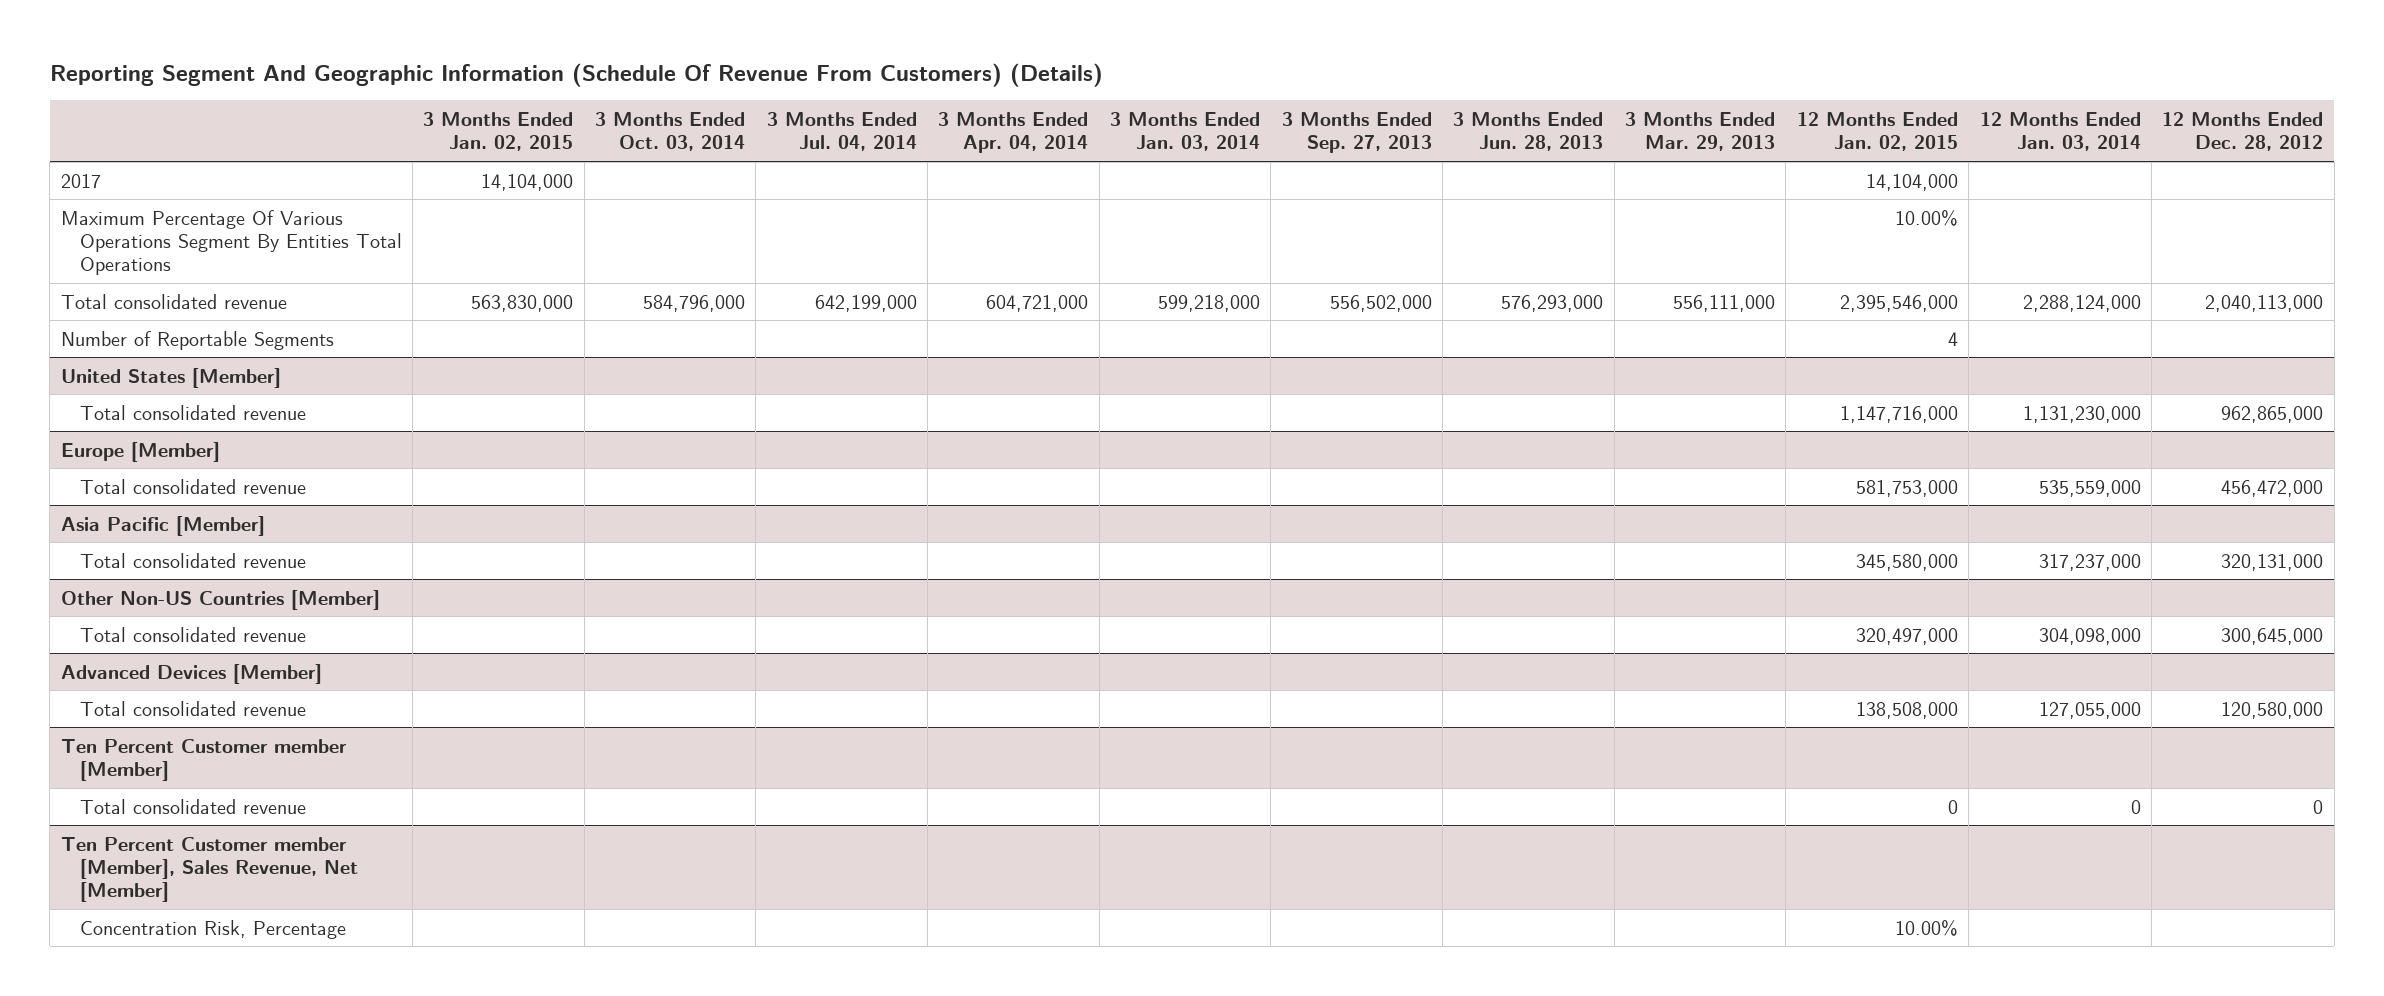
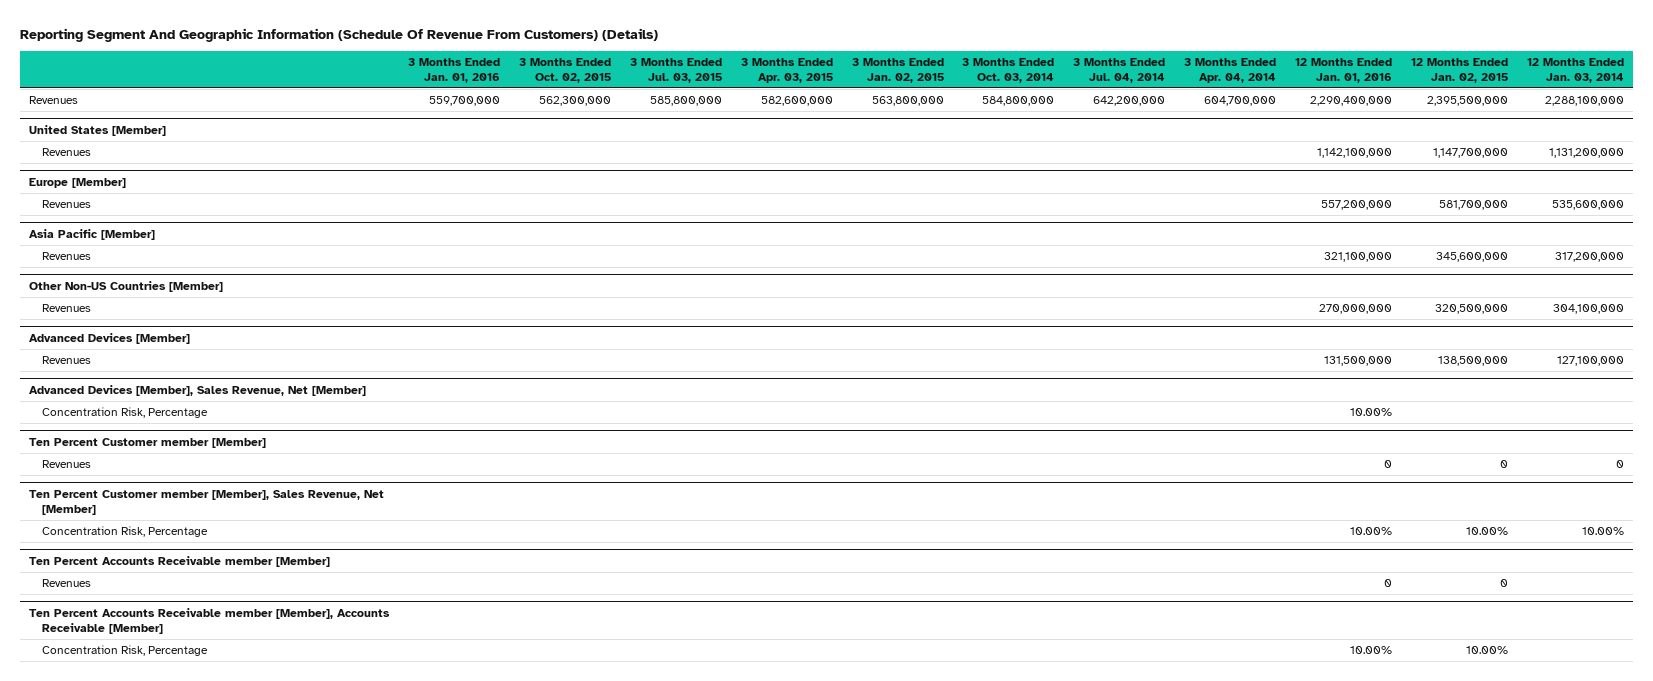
[1110,112,1261,152] 3 Months Ended Jan. 03, 2014 -> none
[1281,112,1432,154] 3 Months Ended Sep. 27, 2013 -> none
[1453,112,1604,152] 3 Months Ended Jun. 28, 2013 -> none
[1625,112,1776,152] 3 Months Ended Mar. 29, 2013 -> none
[2162,112,2324,152] 12 Months Ended Dec. 28, 2012 -> none
none -> [408,57,501,83] 3 Months Ended Jan. 01, 2016
none -> [519,57,612,83] 3 Months Ended Oct. 02, 2015
none -> [629,57,722,83] 3 Months Ended Jul. 03, 2015
none -> [740,57,833,83] 3 Months Ended Apr. 03, 2015
none -> [1294,57,1392,83] 12 Months Ended Jan. 01, 2016
[60,173,101,188] 2017 -> none
[60,209,402,275] Maximum Percentage Of Various Operations Segment By Entities Total Operations -> none
[60,293,287,309] Total consolidated revenue -> none
[60,330,334,350] Number of Reportable Segments -> none
none -> [29,96,79,105] Revenues
[79,404,306,420] Total consolidated revenue -> none
none -> [41,148,91,157] Revenues
[79,478,306,494] Total consolidated revenue -> none
none -> [41,200,91,209] Revenues
[79,552,306,568] Total consolidated revenue -> none
none -> [41,252,91,261] Revenues
[79,626,306,642] Total consolidated revenue -> none
none -> [41,304,91,313] Revenues
[79,700,306,716] Total consolidated revenue -> none
none -> [41,356,91,365] Revenues
none -> [29,384,367,396] Advanced Devices [Member], Sales Revenue, Net [Member]
none -> [41,407,208,419] Concentration Risk, Percentage
[79,798,306,814] Total consolidated revenue -> [41,460,91,469] Revenues
none -> [41,526,208,538] Concentration Risk, Percentage
none -> [29,555,331,567] Ten Percent Accounts Receivable member [Member]
none -> [41,579,91,588] Revenues
none -> [29,607,391,634] Ten Percent Accounts Receivable member [Member], Accounts Receivable [Member]

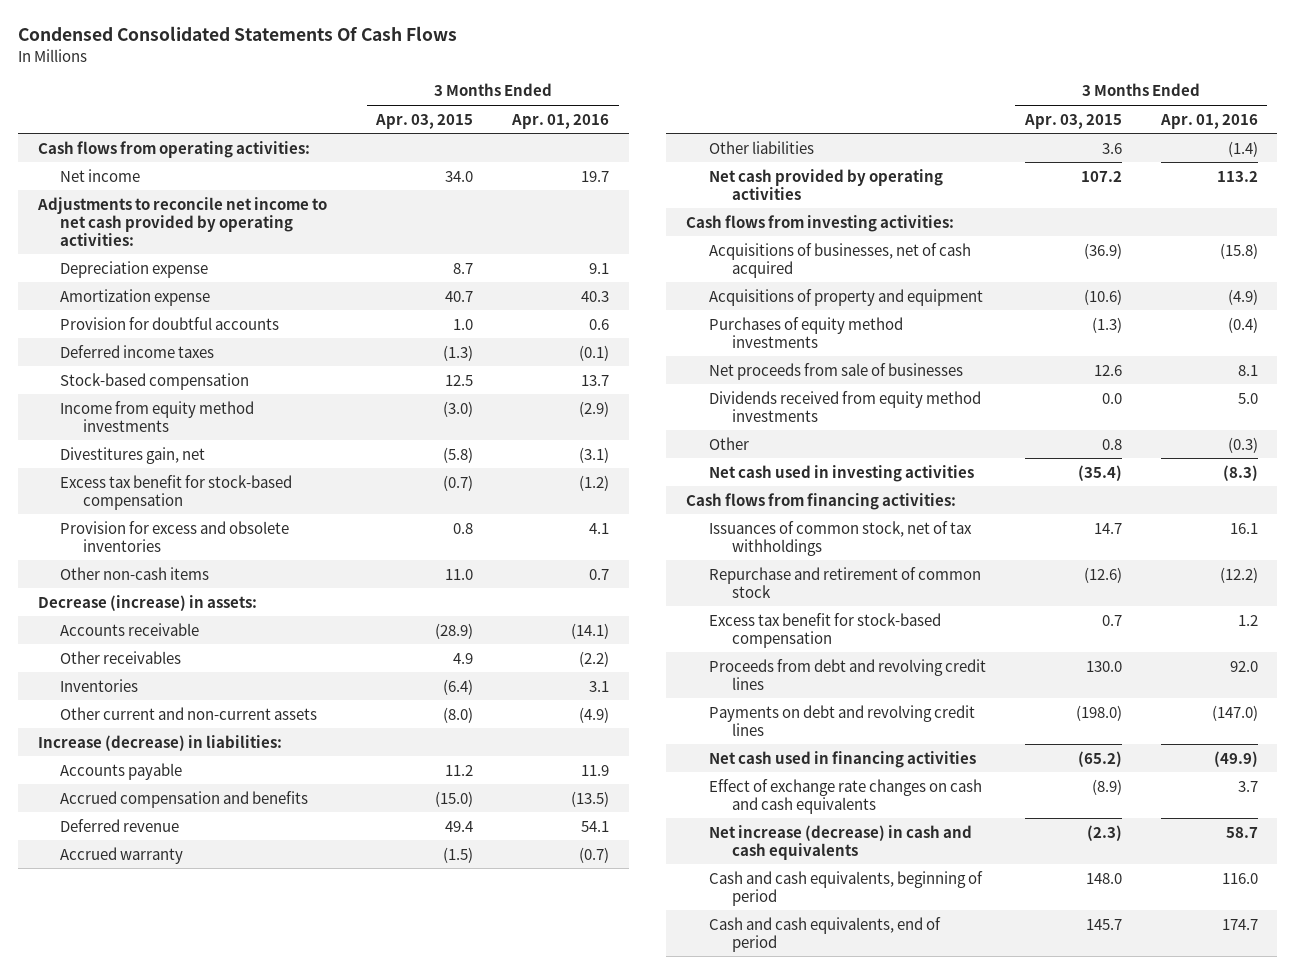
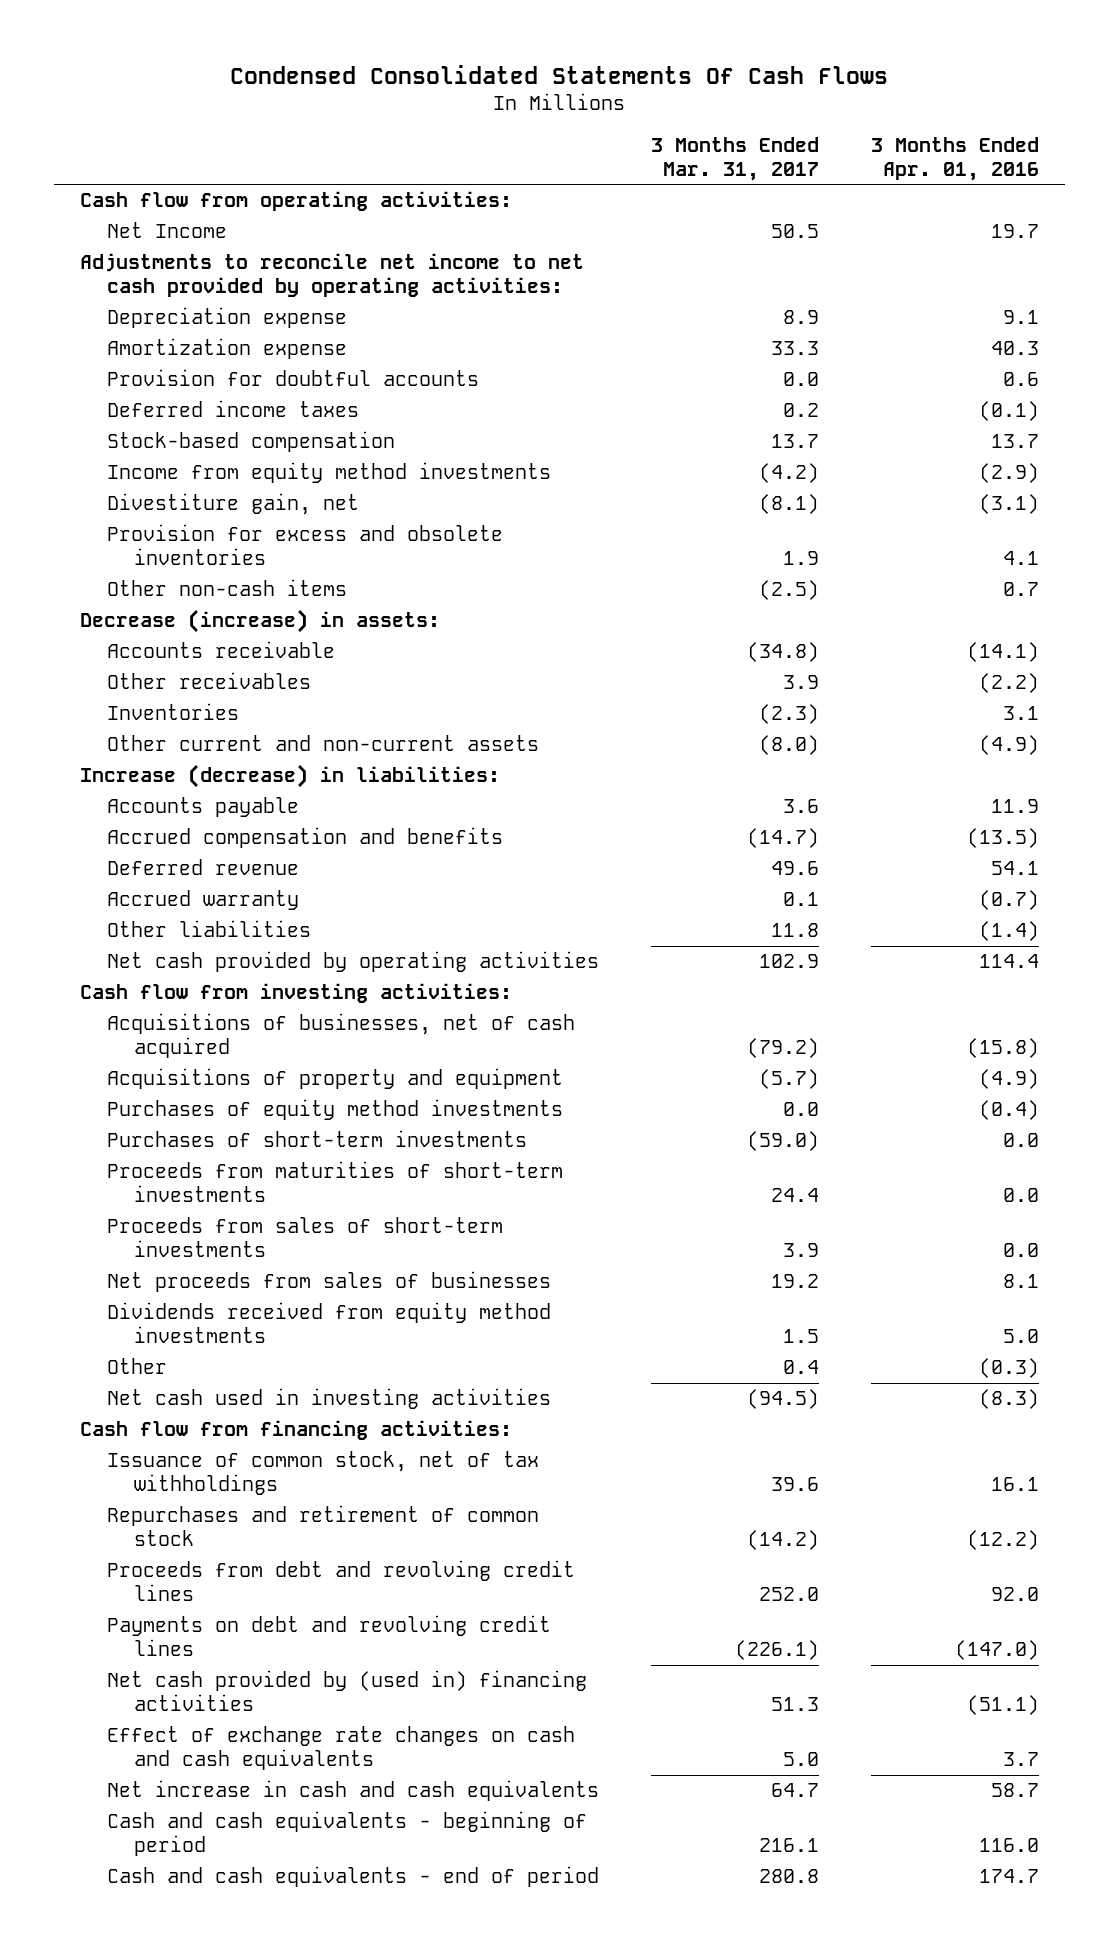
[375,113,474,129] Apr. 03, 2015 -> none
none -> [650,136,819,181] 3 Months Ended Mar. 31, 2017
[37,140,310,158] Cash flows from operating activities: -> [79,191,512,212] Cash flow from operating activities:
[60,168,141,182] Net income -> [107,222,228,239] Net Income
[60,474,293,510] Excess tax benefit for stock-based compensation -> none
[60,446,206,464] Divestitures gain, net -> [107,493,360,516] Divestiture gain, net
[1216,170,1258,182] 113.2 -> [978,954,1039,969] 114.4
[685,214,954,232] Cash flows from investing activities: -> [79,983,512,1004] Cash flow from investing activities:
none -> [107,1130,528,1148] Purchases of short-term investments
none -> [107,1161,564,1203] Proceeds from maturities of short-term investments
none -> [107,1217,504,1258] Proceeds from sales of short-term investments
[708,362,963,380] Net proceeds from sale of businesses -> [107,1271,552,1293] Net proceeds from sales of businesses
[708,612,941,648] Excess tax benefit for stock-based compensation -> none
[685,492,956,510] Cash flows from financing activities: -> [79,1420,512,1441] Cash flow from financing activities:
[708,520,972,556] Issuances of common stock, net of tax withholdings -> [107,1451,540,1496] Issuance of common stock, net of tax withholdings
[708,566,981,598] Repurchase and retirement of common stock -> [107,1505,540,1547] Repurchases and retirement of common stock
[708,750,976,768] Net cash used in financing activities -> [107,1670,588,1712] Net cash provided by (used in) financing activities
[1213,750,1258,767] (49.9) -> [966,1695,1039,1716] (51.1)
[708,824,972,860] Net increase (decrease) in cash and cash equivalents -> [107,1780,600,1802] Net increase in cash and cash equivalents
[708,870,983,906] Cash and cash equivalents, beginning of period -> [107,1811,588,1857] Cash and cash equivalents - beginning of period
[708,916,941,952] Cash and cash equivalents, end of period -> [107,1866,600,1888] Cash and cash equivalents - end of period

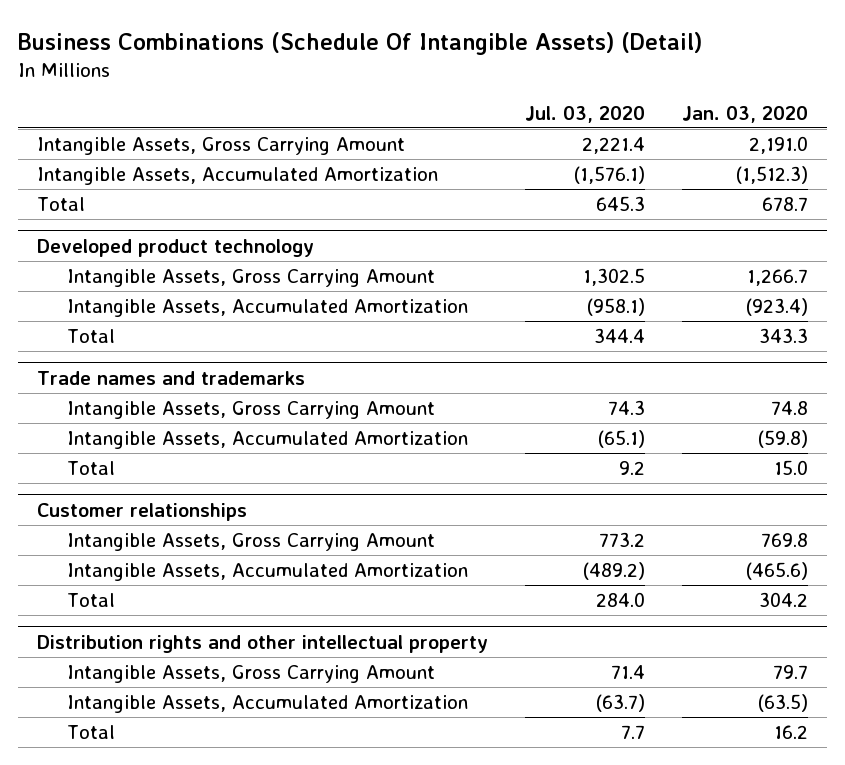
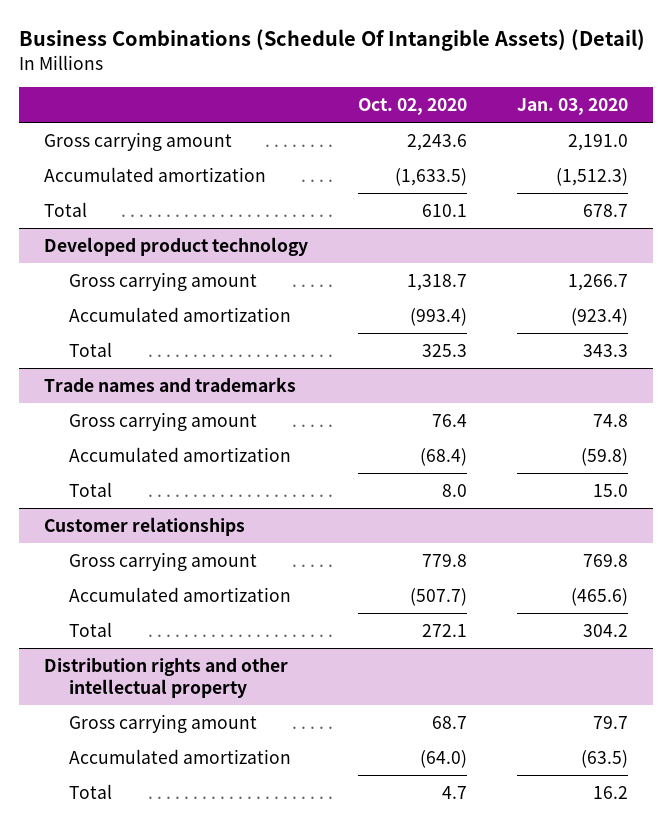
[525,105,646,123] Jul. 03, 2020 -> none
none -> [357,97,467,115] Oct. 02, 2020
[36,136,405,155] Intangible Assets, Gross Carrying Amount -> [43,131,232,151] Gross carrying amount
[36,166,438,185] Intangible Assets, Accumulated Amortization -> [43,166,266,182] Accumulated amortization
[67,268,436,287] Intangible Assets, Gross Carrying Amount -> [69,271,258,291] Gross carrying amount
[67,298,469,317] Intangible Assets, Accumulated Amortization -> [69,306,292,322] Accumulated amortization
[67,400,436,419] Intangible Assets, Gross Carrying Amount -> [69,411,258,431] Gross carrying amount
[67,430,469,449] Intangible Assets, Accumulated Amortization -> [69,446,292,462] Accumulated amortization
[67,532,436,551] Intangible Assets, Gross Carrying Amount -> [69,551,258,571] Gross carrying amount
[67,562,469,581] Intangible Assets, Accumulated Amortization -> [69,586,292,602] Accumulated amortization
[67,664,436,683] Intangible Assets, Gross Carrying Amount -> [69,713,258,733] Gross carrying amount
[67,694,469,713] Intangible Assets, Accumulated Amortization -> [69,748,292,764] Accumulated amortization

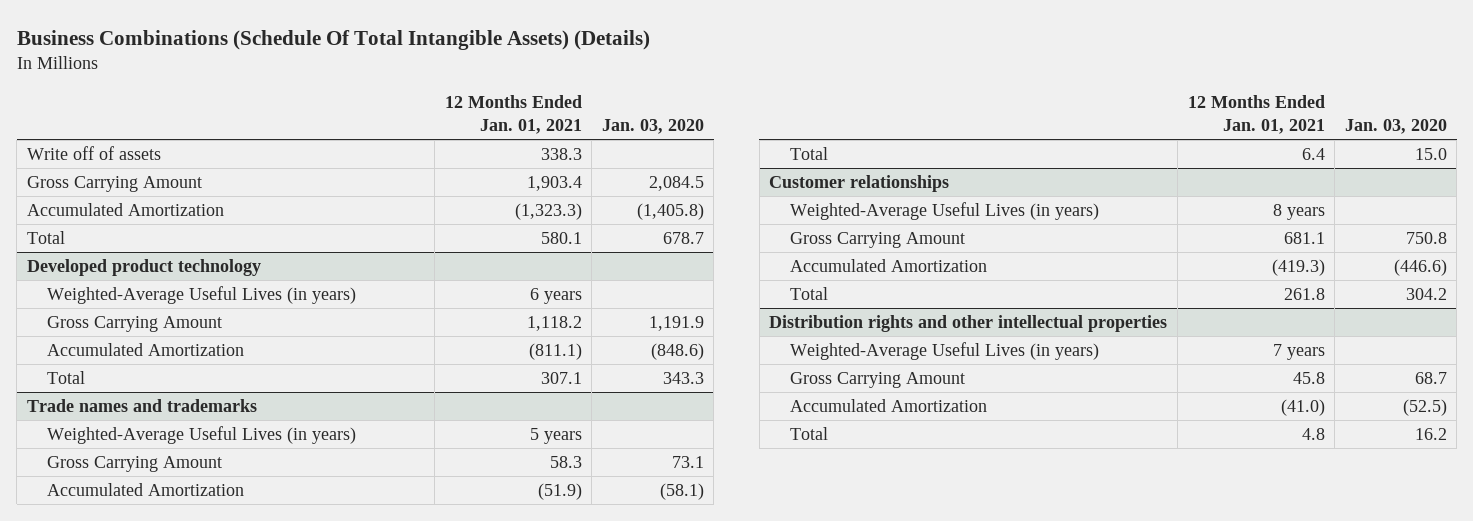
[18,28,645,51] Business Combinations (Schedule Of Intangible Assets) (Detail) -> [16,29,650,50] Business Combinations (Schedule Of Total Intangible Assets) (Details)
[357,97,467,115] Oct. 02, 2020 -> none
none -> [444,94,582,135] 12 Months Ended Jan. 01, 2021
none -> [26,146,161,161] Write off of assets
[43,131,232,151] Gross carrying amount -> [26,176,202,193] Gross Carrying Amount
[567,133,628,151] 2,191.0 -> [648,176,704,192] 2,084.5
[43,166,266,182] Accumulated amortization -> [26,203,224,217] Accumulated Amortization
[555,167,628,186] (1,512.3) -> [636,203,704,221] (1,405.8)
none -> [46,286,356,305] Weighted-Average Useful Lives (in years)
[69,271,258,291] Gross carrying amount -> [46,316,222,333] Gross Carrying Amount
[567,273,628,291] 1,266.7 -> [648,316,704,332] 1,191.9
[69,306,292,322] Accumulated amortization -> [46,343,244,357] Accumulated Amortization
[570,307,628,326] (923.4) -> [650,343,704,361] (848.6)
none -> [46,426,356,445] Weighted-Average Useful Lives (in years)
[69,411,258,431] Gross carrying amount -> [46,456,222,473] Gross Carrying Amount
[592,413,628,427] 74.8 -> [671,456,704,469] 73.1
[69,446,292,462] Accumulated amortization -> [46,483,244,497] Accumulated Amortization
[580,447,628,466] (59.8) -> [659,483,704,501] (58.1)
none -> [789,202,1099,221] Weighted-Average Useful Lives (in years)
[69,551,258,571] Gross carrying amount -> [789,232,965,249] Gross Carrying Amount
[582,553,628,567] 769.8 -> [1405,232,1447,245] 750.8
[69,586,292,602] Accumulated amortization -> [789,259,987,273] Accumulated Amortization
[570,587,628,606] (465.6) -> [1393,259,1447,277] (446.6)
[43,657,288,698] Distribution rights and other intellectual property -> [769,315,1168,333] Distribution rights and other intellectual properties
none -> [789,342,1099,361] Weighted-Average Useful Lives (in years)
[69,713,258,733] Gross carrying amount -> [789,372,965,389] Gross Carrying Amount
[592,715,628,729] 79.7 -> [1414,372,1447,385] 68.7
[69,748,292,764] Accumulated amortization -> [789,399,987,413] Accumulated Amortization
[580,749,628,768] (63.5) -> [1402,399,1447,417] (52.5)

